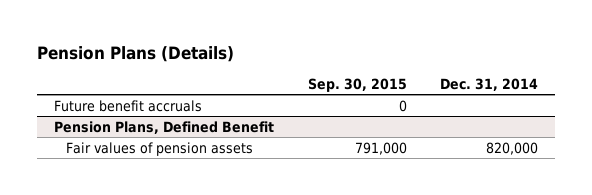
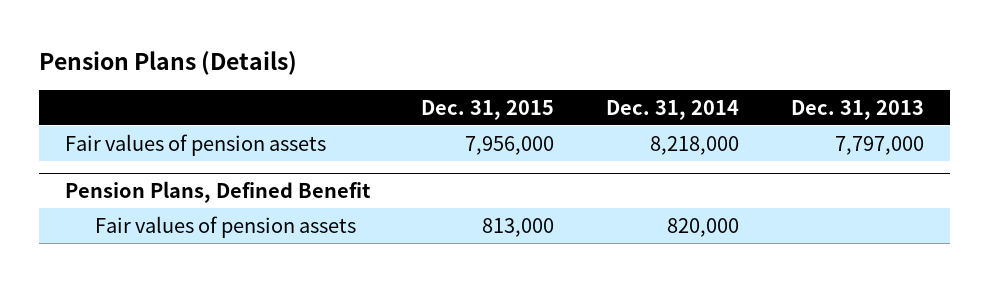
[307,78,407,93] Sep. 30, 2015 -> none
none -> [421,99,555,120] Dec. 31, 2015
none -> [790,99,924,120] Dec. 31, 2013
[53,99,202,112] Future benefit accruals -> none
none -> [64,133,326,156] Fair values of pension assets

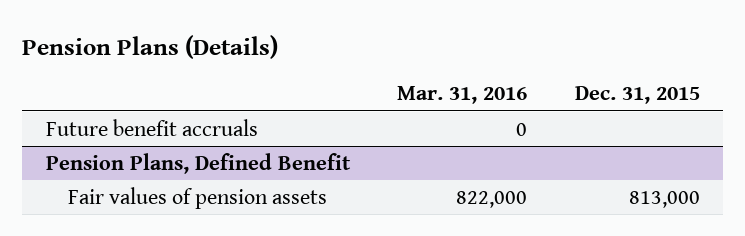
[606,99,740,120] Dec. 31, 2014 -> none
[790,99,924,120] Dec. 31, 2013 -> none
none -> [397,86,528,105] Mar. 31, 2016
[64,133,326,156] Fair values of pension assets -> none
none -> [45,118,258,136] Future benefit accruals

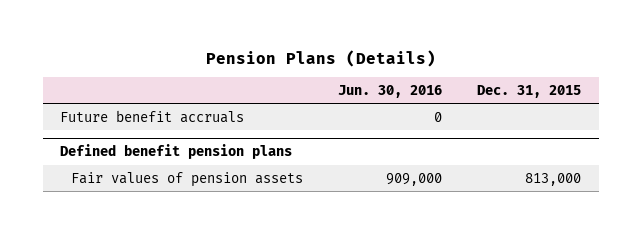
[397,86,528,105] Mar. 31, 2016 -> none
none -> [338,84,443,98] Jun. 30, 2016
[45,152,351,174] Pension Plans, Defined Benefit -> [60,144,293,160] Defined benefit pension plans

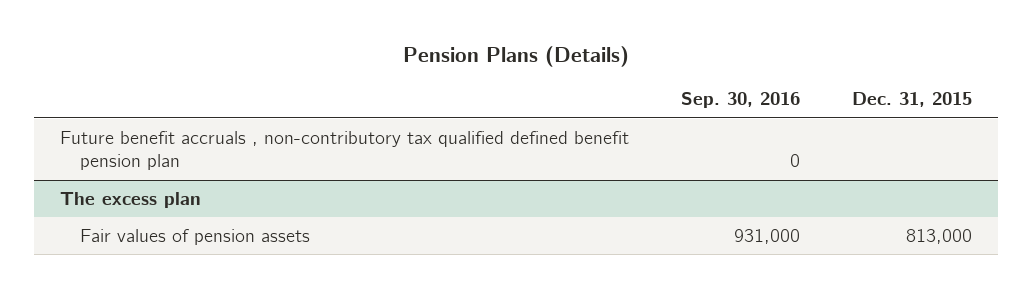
[338,84,443,98] Jun. 30, 2016 -> none
none -> [680,92,800,109] Sep. 30, 2016
[60,109,245,123] Future benefit accruals -> [59,131,629,171] Future benefit accruals , non-contributory tax qualified defined benefit pension plan
[60,144,293,160] Defined benefit pension plans -> [59,192,201,209] The excess plan

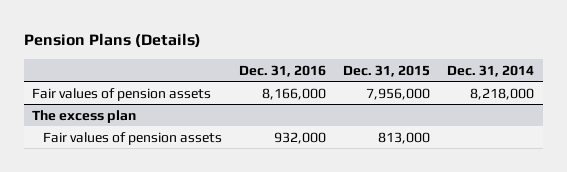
[680,92,800,109] Sep. 30, 2016 -> none
none -> [239,64,327,77] Dec. 31, 2016
none -> [447,64,535,77] Dec. 31, 2014
[59,131,629,171] Future benefit accruals , non-contributory tax qualified defined benefit pension plan -> none
none -> [32,87,212,101] Fair values of pension assets

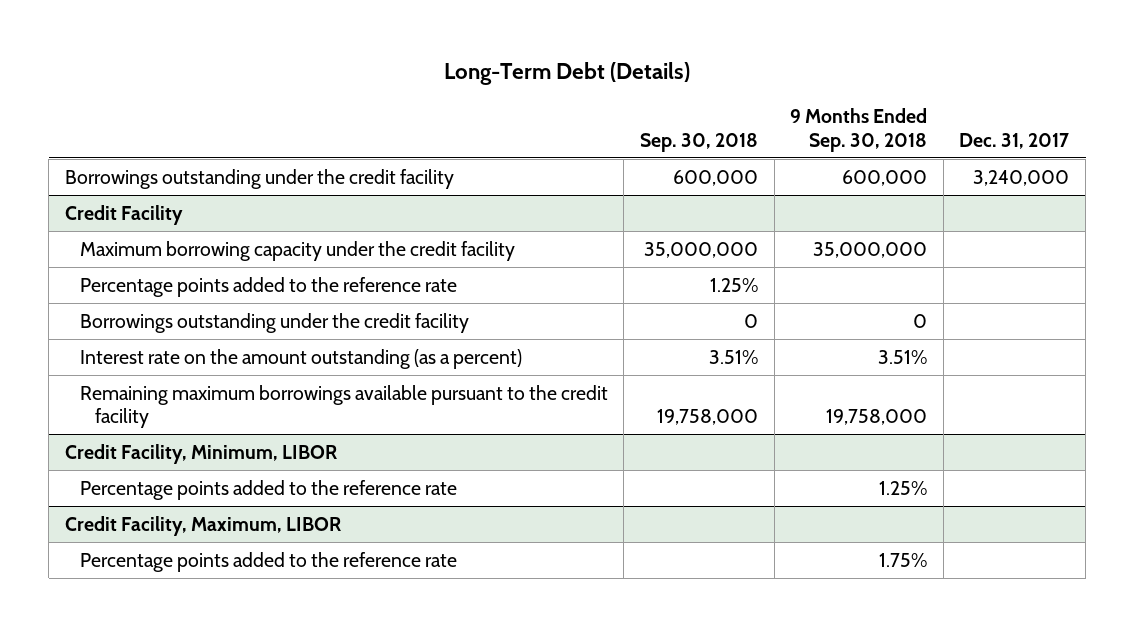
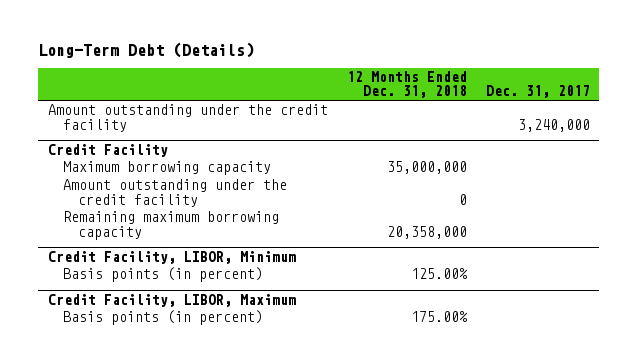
[639,132,758,152] Sep. 30, 2018 -> none
[790,107,928,152] 9 Months Ended Sep. 30, 2018 -> none
none -> [346,71,467,99] 12 Months Ended Dec. 31, 2018
[64,168,454,189] Borrowings outstanding under the credit facility -> [47,104,328,132] Amount outstanding under the credit facility
[79,276,457,297] Percentage points added to the reference rate -> none
[79,348,522,369] Interest rate on the amount outstanding (as a percent) -> none
[79,240,515,261] Maximum borrowing capacity under the credit facility -> [62,161,271,176] Maximum borrowing capacity
[79,312,469,333] Borrowings outstanding under the credit facility -> [62,179,287,207] Amount outstanding under the credit facility
[79,384,608,429] Remaining maximum borrowings available pursuant to the credit facility -> [62,211,279,240] Remaining maximum borrowing capacity
[64,443,337,464] Credit Facility, Minimum, LIBOR -> [47,250,296,264] Credit Facility, LIBOR, Minimum
[79,479,457,500] Percentage points added to the reference rate -> [62,267,263,283] Basis points (in percent)
[64,515,341,536] Credit Facility, Maximum, LIBOR -> [47,293,296,307] Credit Facility, LIBOR, Maximum
[79,551,457,572] Percentage points added to the reference rate -> [62,310,263,326] Basis points (in percent)

